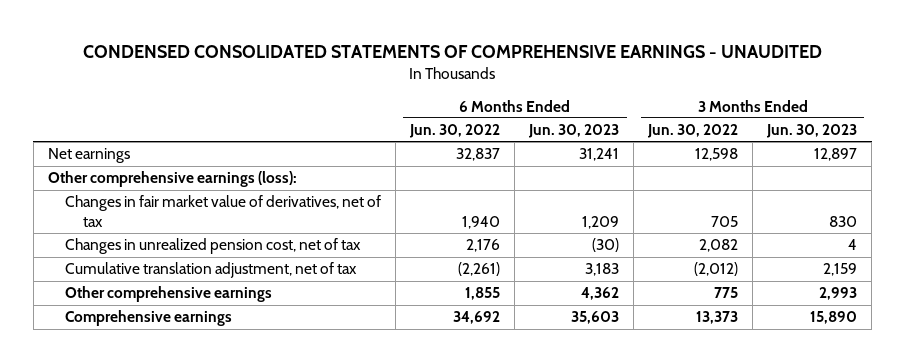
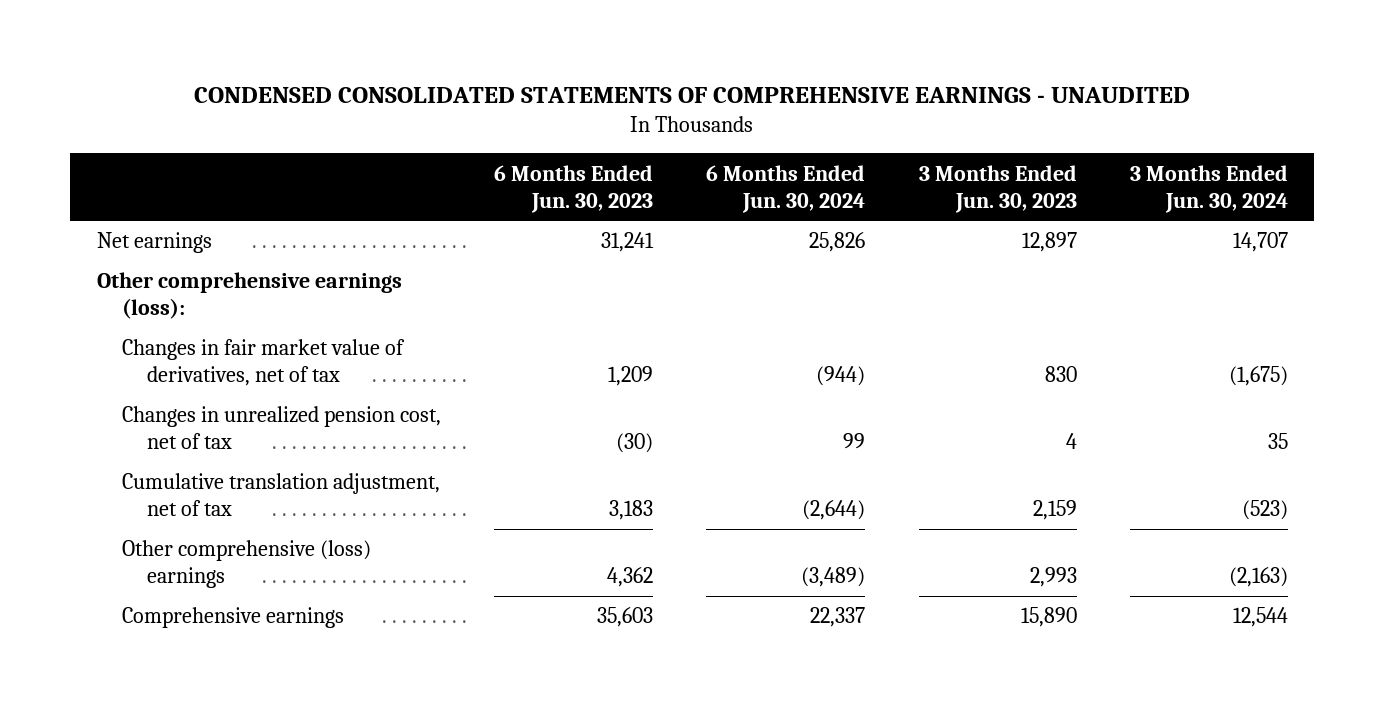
[409,124,501,139] Jun. 30, 2022 -> none
[647,124,739,139] Jun. 30, 2022 -> none
none -> [706,164,866,213] 6 Months Ended Jun. 30, 2024
none -> [1129,164,1288,213] 3 Months Ended Jun. 30, 2024
[65,286,273,303] Other comprehensive earnings -> [121,540,371,589] Other comprehensive (loss) earnings

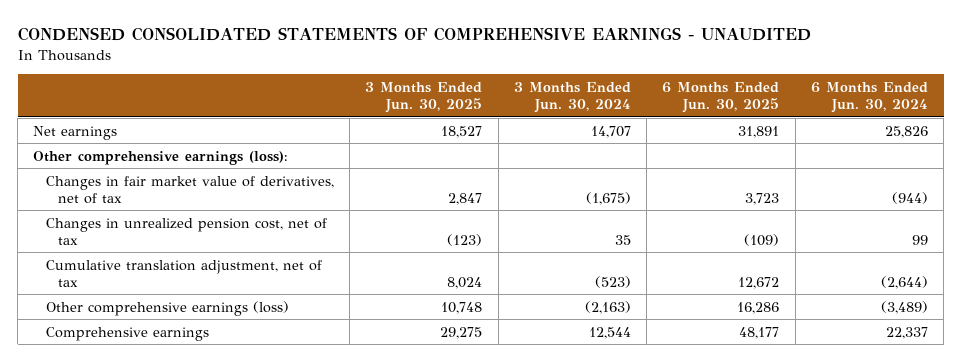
[494,164,654,213] 6 Months Ended Jun. 30, 2023 -> none
[918,164,1077,213] 3 Months Ended Jun. 30, 2023 -> none
none -> [365,81,483,113] 3 Months Ended Jun. 30, 2025
none -> [662,81,780,113] 6 Months Ended Jun. 30, 2025
[121,540,371,589] Other comprehensive (loss) earnings -> [45,300,289,316] Other comprehensive earnings (loss)

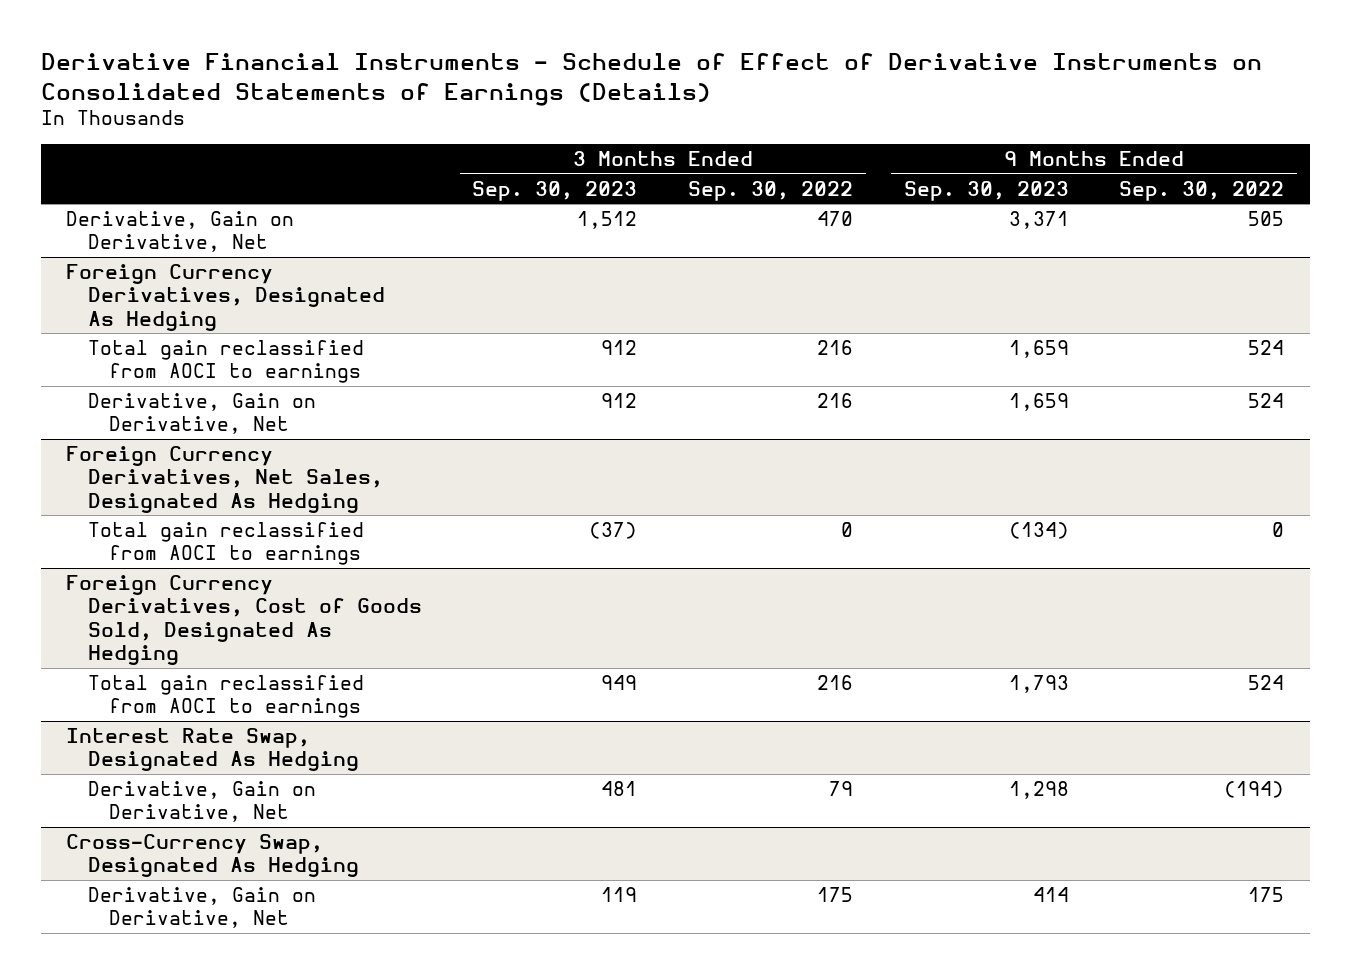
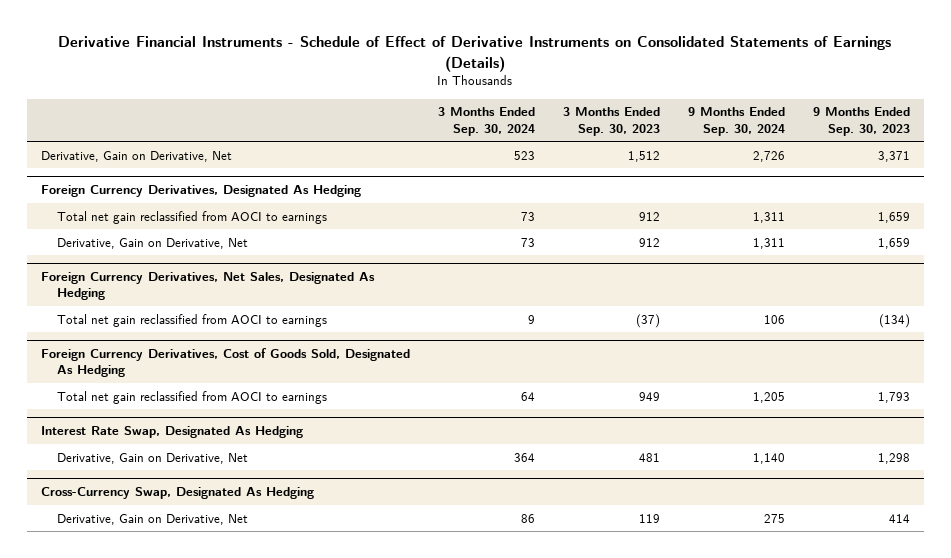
[687,180,853,201] Sep. 30, 2022 -> none
[1119,180,1285,201] Sep. 30, 2022 -> none
none -> [437,107,535,136] 3 Months Ended Sep. 30, 2024
none -> [687,107,785,136] 9 Months Ended Sep. 30, 2024
[87,339,364,384] Total gain reclassified from AOCI to earnings -> [56,210,327,224] Total net gain reclassified from AOCI to earnings
[87,521,364,566] Total gain reclassified from AOCI to earnings -> [56,313,327,327] Total net gain reclassified from AOCI to earnings
[87,674,364,719] Total gain reclassified from AOCI to earnings -> [56,390,327,404] Total net gain reclassified from AOCI to earnings

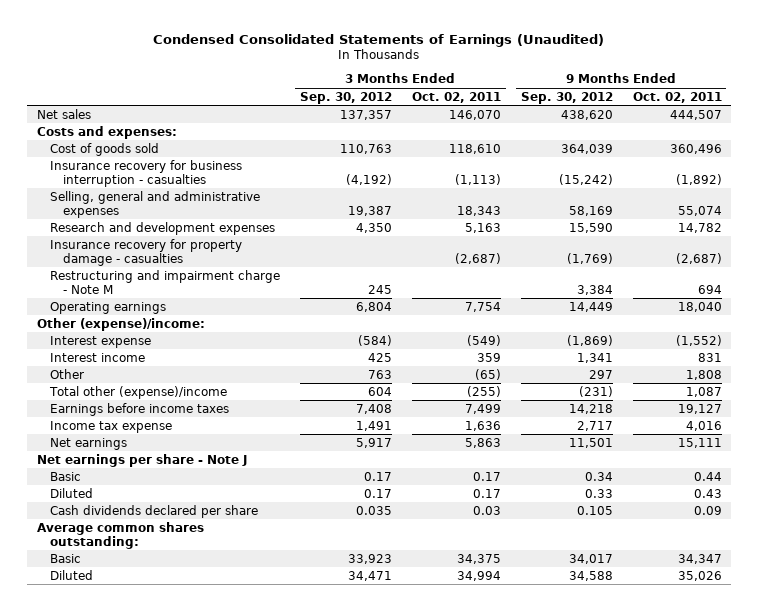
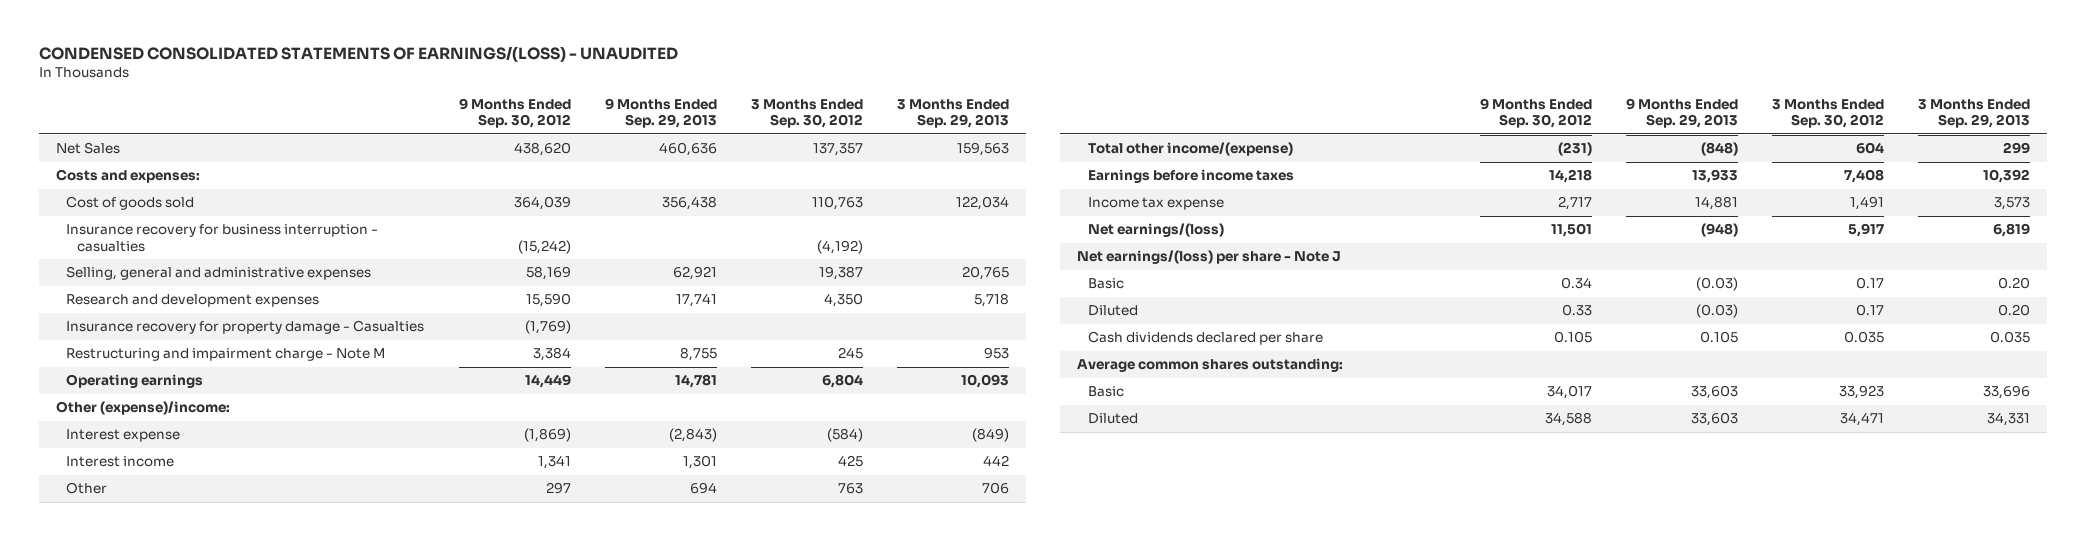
[153,34,605,48] Condensed Consolidated Statements of Earnings (Unaudited) -> [38,46,678,63] CONDENSED CONSOLIDATED STATEMENTS OF EARNINGS/(LOSS) - UNAUDITED
[411,91,501,103] Oct. 02, 2011 -> none
[632,91,722,103] Oct. 02, 2011 -> none
none -> [604,98,717,129] 9 Months Ended Sep. 29, 2013
none -> [897,99,1010,129] 3 Months Ended Sep. 29, 2013
[36,108,91,119] Net sales -> [55,142,120,155] Net Sales
[49,238,242,266] Insurance recovery for property damage - casualties -> [66,320,425,335] Insurance recovery for property damage - Casualties
[48,385,227,399] Total other (expense)/income -> [1087,142,1293,157] Total other income/(expense)
[49,437,127,450] Net earnings -> [1087,223,1224,238] Net earnings/(loss)
[36,453,247,467] Net earnings per share - Note J -> [1076,250,1341,265] Net earnings/(loss) per share - Note J

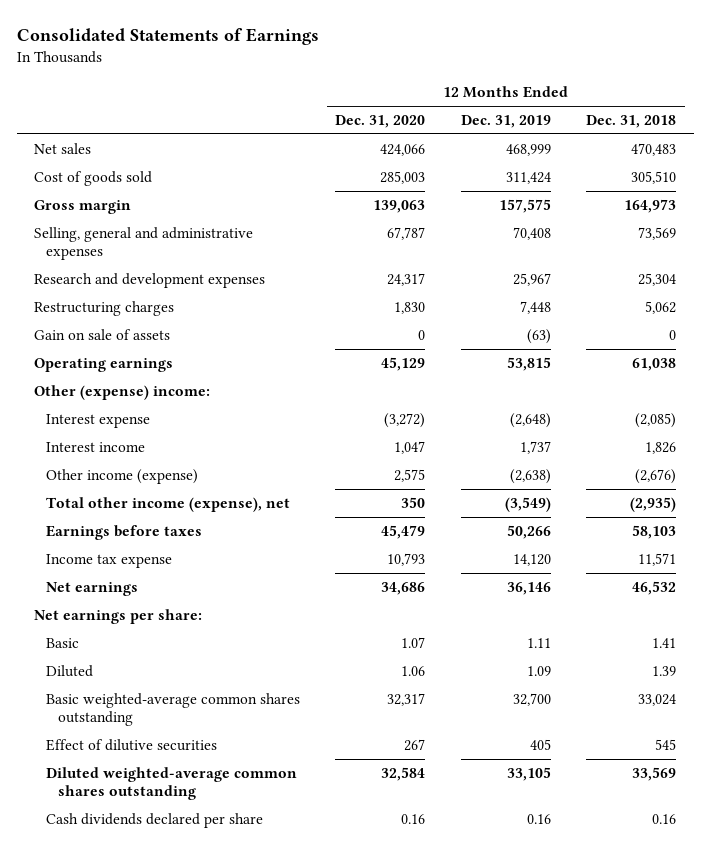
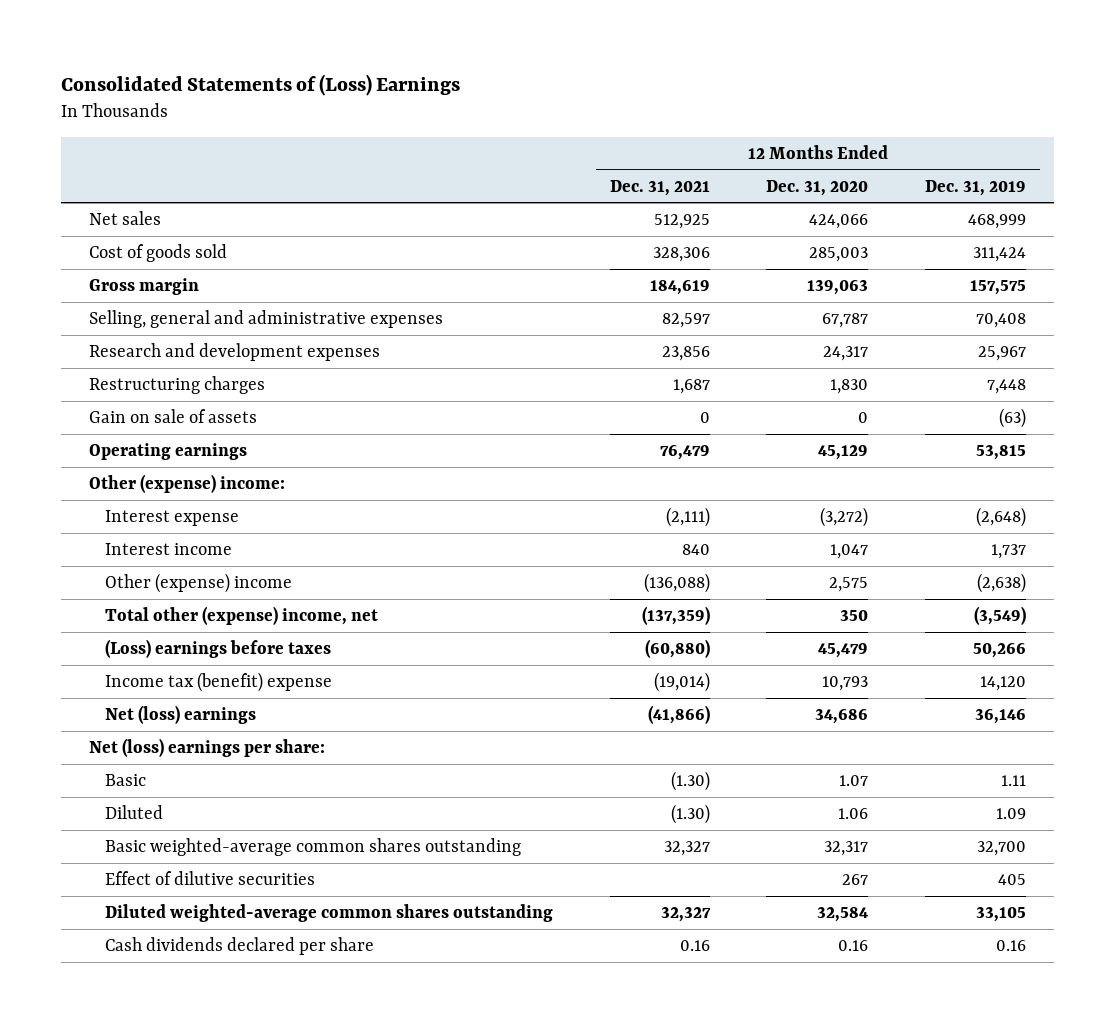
[16,28,319,46] Consolidated Statements of Earnings -> [60,73,460,96] Consolidated Statements of (Loss) Earnings
[586,115,677,129] Dec. 31, 2018 -> none
none -> [609,179,710,196] Dec. 31, 2021
[46,469,199,485] Other income (expense) -> [105,572,293,593] Other (expense) income
[46,497,291,513] Total other income (expense), net -> [105,605,379,625] Total other (expense) income, net
[46,525,203,541] Earnings before taxes -> [105,638,332,658] (Loss) earnings before taxes
[46,554,173,569] Income tax expense -> [105,671,333,692] Income tax (benefit) expense
[46,582,139,597] Net earnings -> [105,704,257,724] Net (loss) earnings
[34,609,203,625] Net earnings per share: -> [88,737,325,757] Net (loss) earnings per share:

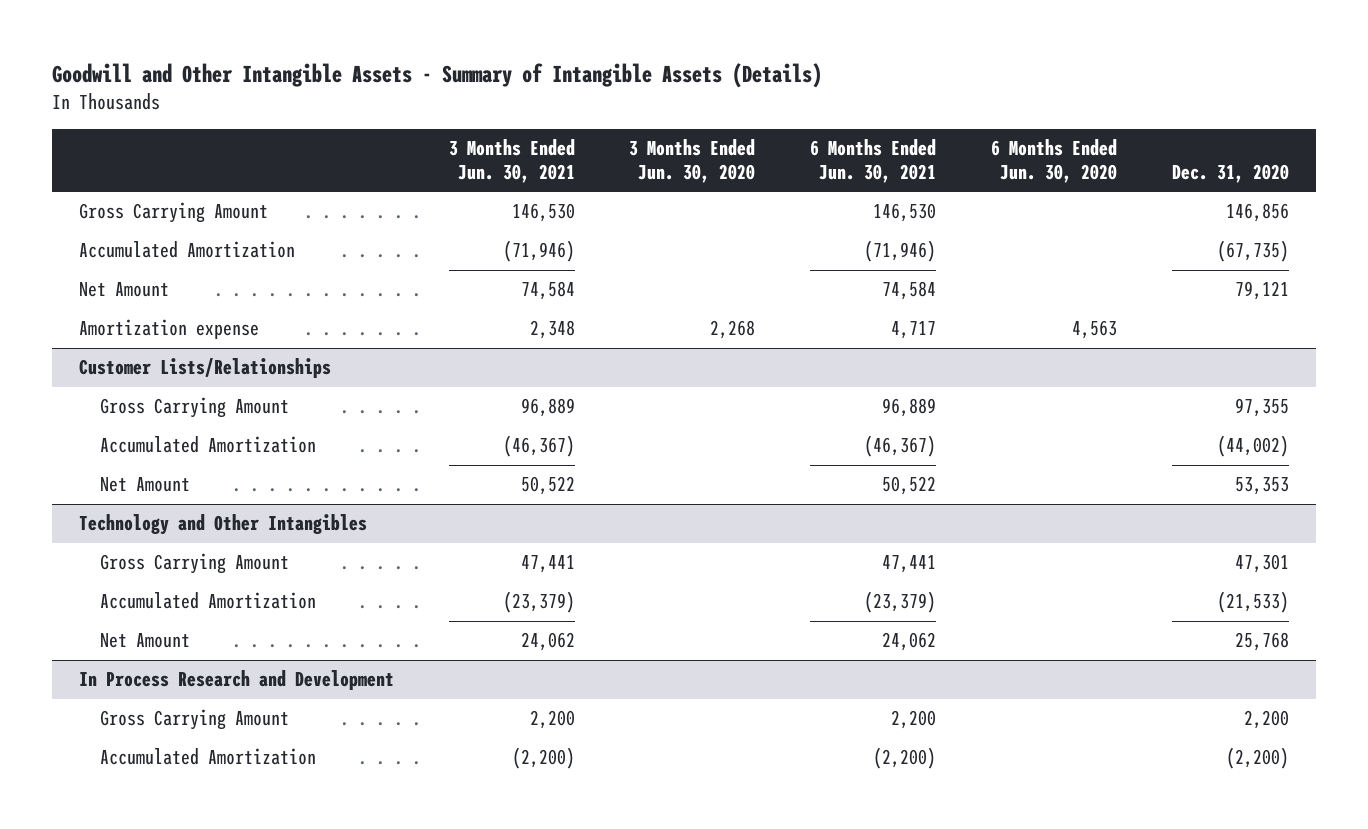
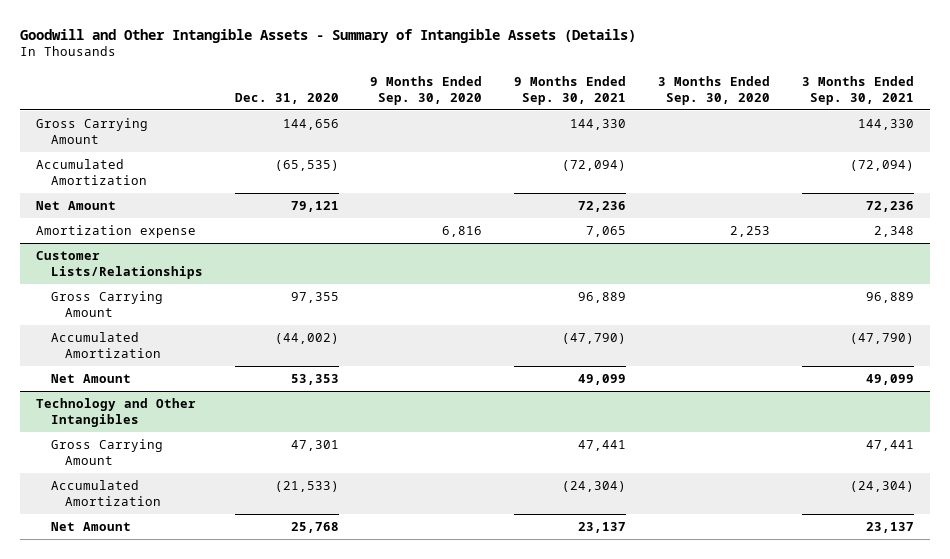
[448,139,575,183] 3 Months Ended Jun. 30, 2021 -> none
[629,139,756,183] 3 Months Ended Jun. 30, 2020 -> none
[810,139,937,183] 6 Months Ended Jun. 30, 2021 -> none
[990,139,1117,183] 6 Months Ended Jun. 30, 2020 -> none
none -> [370,75,483,105] 9 Months Ended Sep. 30, 2020
none -> [514,75,627,105] 9 Months Ended Sep. 30, 2021
none -> [658,75,771,105] 3 Months Ended Sep. 30, 2020
none -> [801,75,914,105] 3 Months Ended Sep. 30, 2021
[1225,203,1289,223] 146,856 -> [282,118,339,130] 144,656
[1216,240,1289,263] (67,735) -> [274,159,339,171] (65,535)
[78,670,394,691] In Process Research and Development -> none
[99,709,289,731] Gross Carrying Amount -> none
[99,748,316,766] Accumulated Amortization -> none

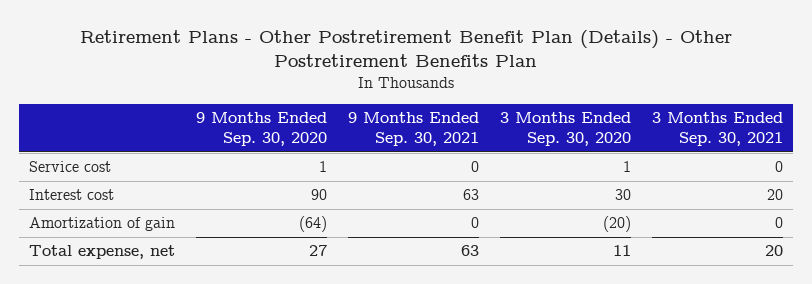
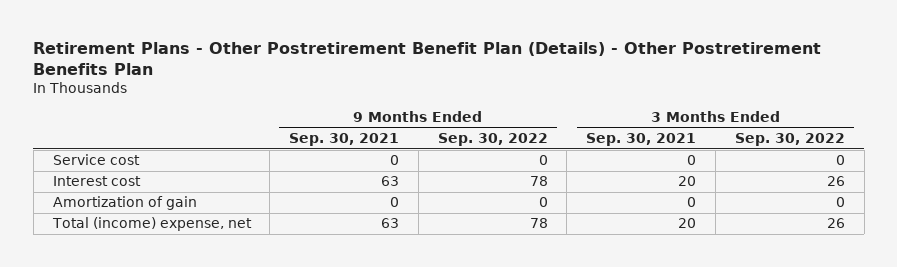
[195,112,327,146] 9 Months Ended Sep. 30, 2020 -> none
[499,112,631,146] 3 Months Ended Sep. 30, 2020 -> none
none -> [437,132,548,146] Sep. 30, 2022
none -> [734,132,845,146] Sep. 30, 2022
[29,245,176,260] Total expense, net -> [51,217,252,232] Total (income) expense, net

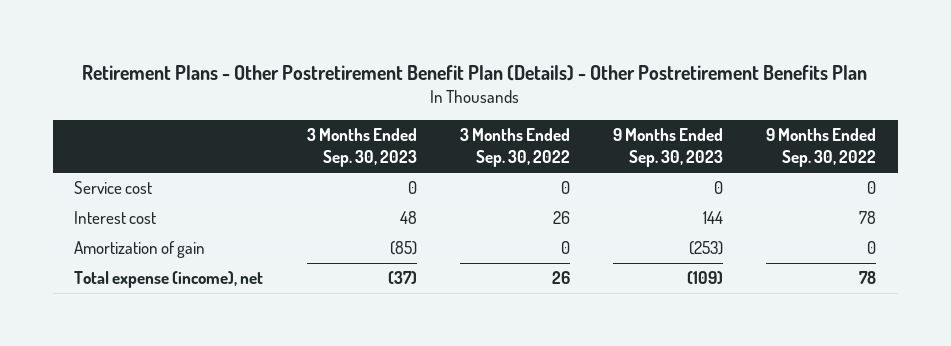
[289,132,400,146] Sep. 30, 2021 -> none
[586,132,697,146] Sep. 30, 2021 -> none
none -> [306,128,417,168] 3 Months Ended Sep. 30, 2023
none -> [613,128,724,168] 9 Months Ended Sep. 30, 2023
[51,217,252,232] Total (income) expense, net -> [74,271,264,289] Total expense (income), net

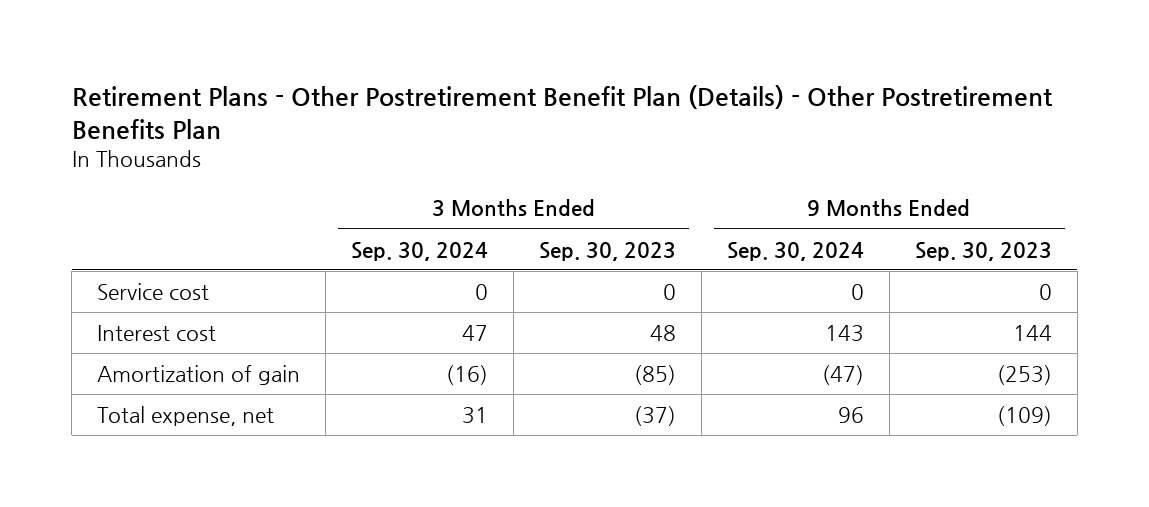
[459,128,570,168] 3 Months Ended Sep. 30, 2022 -> none
[766,128,877,168] 9 Months Ended Sep. 30, 2022 -> none
none -> [351,241,489,261] Sep. 30, 2024
none -> [727,241,865,261] Sep. 30, 2024
[74,271,264,289] Total expense (income), net -> [97,406,275,427] Total expense, net

